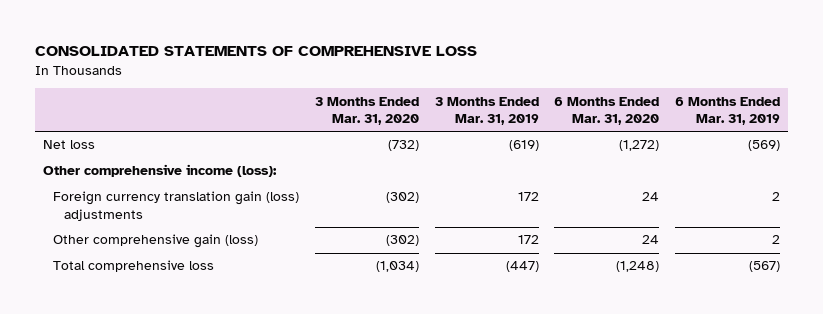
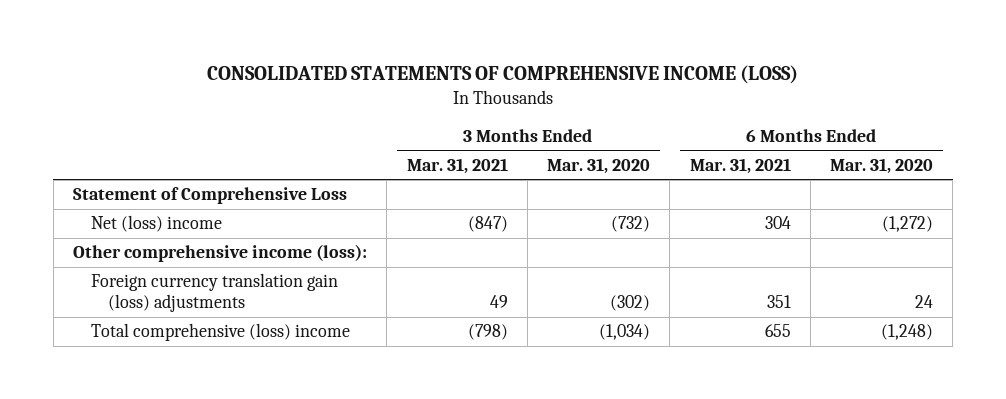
[35,46,478,57] CONSOLIDATED STATEMENTS OF COMPREHENSIVE LOSS -> [207,65,799,85] CONSOLIDATED STATEMENTS OF COMPREHENSIVE INCOME (LOSS)
[434,96,539,126] 3 Months Ended Mar. 31, 2019 -> none
[674,96,780,126] 6 Months Ended Mar. 31, 2019 -> none
none -> [406,157,508,174] Mar. 31, 2021
none -> [689,157,791,174] Mar. 31, 2021
none -> [73,187,348,205] Statement of Comprehensive Loss
[43,140,96,150] Net loss -> [90,215,222,233] Net (loss) income
[53,234,259,249] Other comprehensive gain (loss) -> none
[53,260,215,273] Total comprehensive loss -> [90,323,350,342] Total comprehensive (loss) income

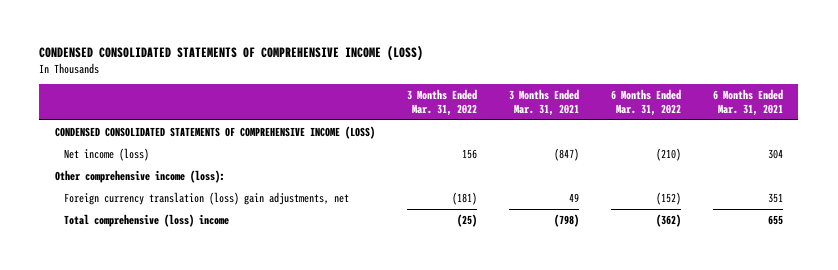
[207,65,799,85] CONSOLIDATED STATEMENTS OF COMPREHENSIVE INCOME (LOSS) -> [39,45,424,62] CONDENSED CONSOLIDATED STATEMENTS OF COMPREHENSIVE INCOME (LOSS)
[547,157,651,174] Mar. 31, 2020 -> none
[830,157,934,174] Mar. 31, 2020 -> none
none -> [407,89,478,117] 3 Months Ended Mar. 31, 2022
none -> [610,89,681,117] 6 Months Ended Mar. 31, 2022
[73,187,348,205] Statement of Comprehensive Loss -> [55,125,376,139] CONDENSED CONSOLIDATED STATEMENTS OF COMPREHENSIVE INCOME (LOSS)
[90,215,222,233] Net (loss) income -> [64,147,150,161] Net income (loss)
[90,273,338,313] Foreign currency translation gain (loss) adjustments -> [64,191,350,205] Foreign currency translation (loss) gain adjustments, net

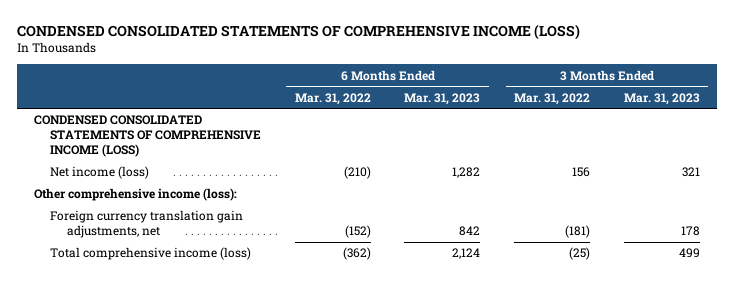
[508,89,579,117] 3 Months Ended Mar. 31, 2021 -> none
[712,89,783,117] 6 Months Ended Mar. 31, 2021 -> none
none -> [404,92,481,105] Mar. 31, 2023
none -> [623,92,700,105] Mar. 31, 2023
[64,191,350,205] Foreign currency translation (loss) gain adjustments, net -> [50,210,244,239] Foreign currency translation gain adjustments, net
[64,213,230,227] Total comprehensive (loss) income -> [50,247,252,261] Total comprehensive income (loss)

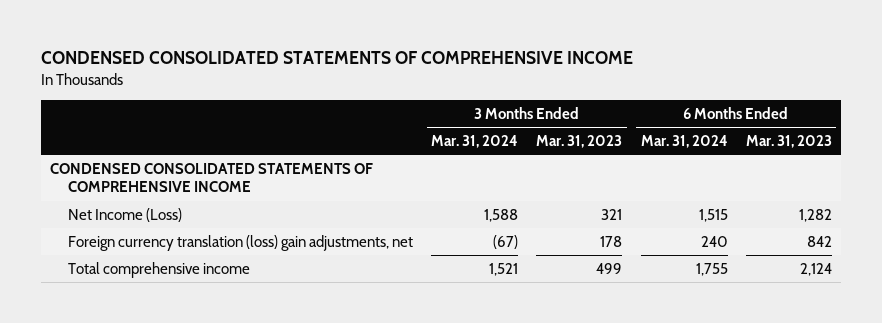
[16,23,580,40] CONDENSED CONSOLIDATED STATEMENTS OF COMPREHENSIVE INCOME (LOSS) -> [40,51,633,65] CONDENSED CONSOLIDATED STATEMENTS OF COMPREHENSIVE INCOME
[294,92,371,105] Mar. 31, 2022 -> none
[514,92,591,105] Mar. 31, 2022 -> none
none -> [431,134,519,148] Mar. 31, 2024
none -> [640,134,728,148] Mar. 31, 2024
[33,188,237,202] Other comprehensive income (loss): -> none
[33,115,262,158] CONDENSED CONSOLIDATED STATEMENTS OF COMPREHENSIVE INCOME (LOSS) -> [49,162,373,193] CONDENSED CONSOLIDATED STATEMENTS OF COMPREHENSIVE INCOME
[50,166,150,180] Net income (loss) -> [67,207,182,222] Net Income (Loss)
[50,210,244,239] Foreign currency translation gain adjustments, net -> [67,234,413,251] Foreign currency translation (loss) gain adjustments, net
[50,247,252,261] Total comprehensive income (loss) -> [67,261,250,278] Total comprehensive income

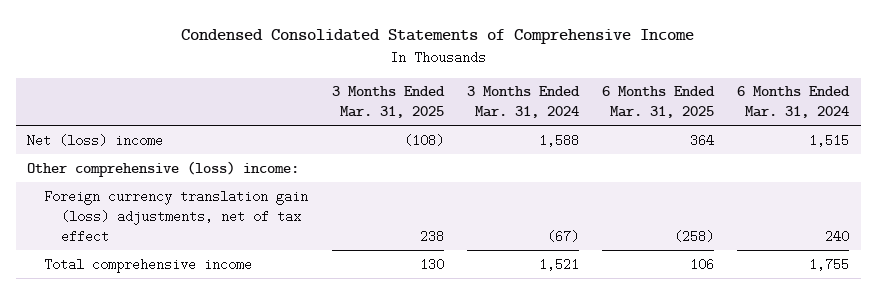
[40,51,633,65] CONDENSED CONSOLIDATED STATEMENTS OF COMPREHENSIVE INCOME -> [181,29,695,45] Condensed Consolidated Statements of Comprehensive Income
[536,134,623,148] Mar. 31, 2023 -> none
[745,134,832,148] Mar. 31, 2023 -> none
none -> [331,86,445,119] 3 Months Ended Mar. 31, 2025
none -> [601,86,715,119] 6 Months Ended Mar. 31, 2025
[49,162,373,193] CONDENSED CONSOLIDATED STATEMENTS OF COMPREHENSIVE INCOME -> none
[67,207,182,222] Net Income (Loss) -> [27,133,164,147] Net (loss) income
none -> [27,160,300,177] Other comprehensive (loss) income:
[67,234,413,251] Foreign currency translation (loss) gain adjustments, net -> [44,189,309,243] Foreign currency translation gain (loss) adjustments, net of tax effect

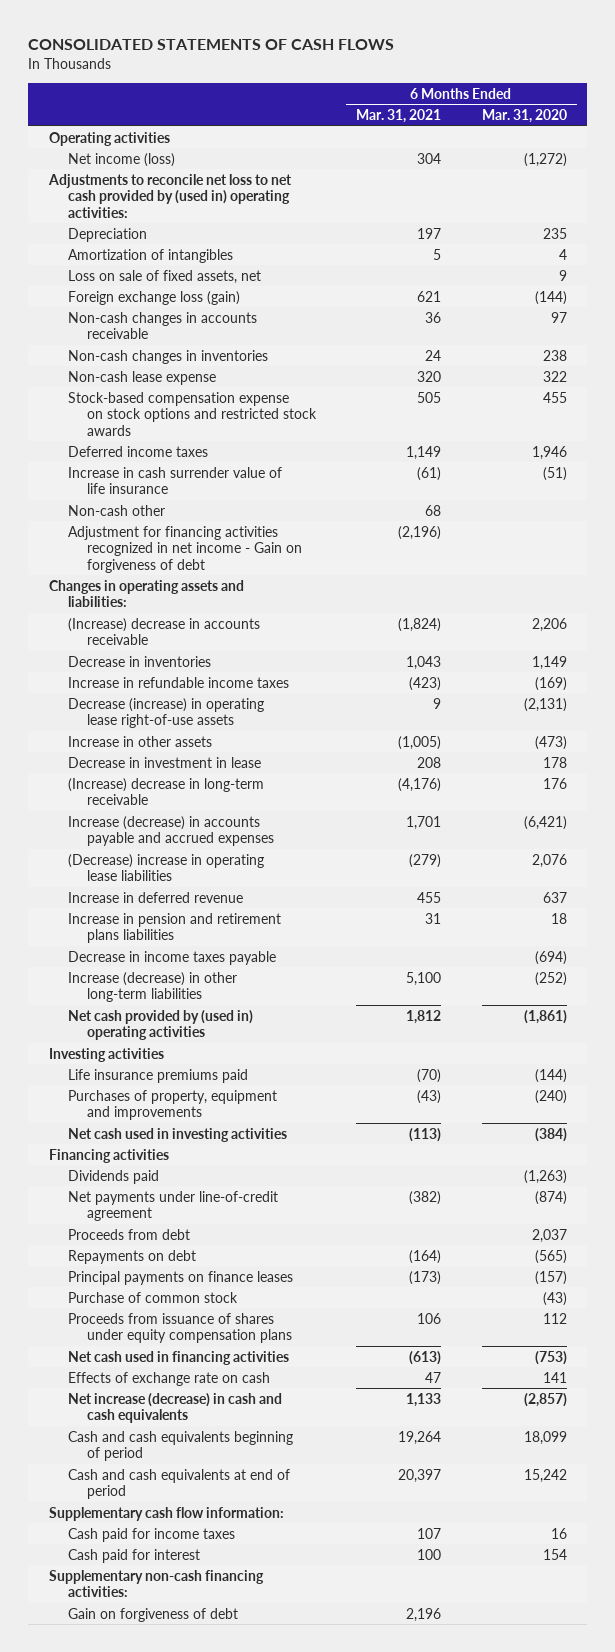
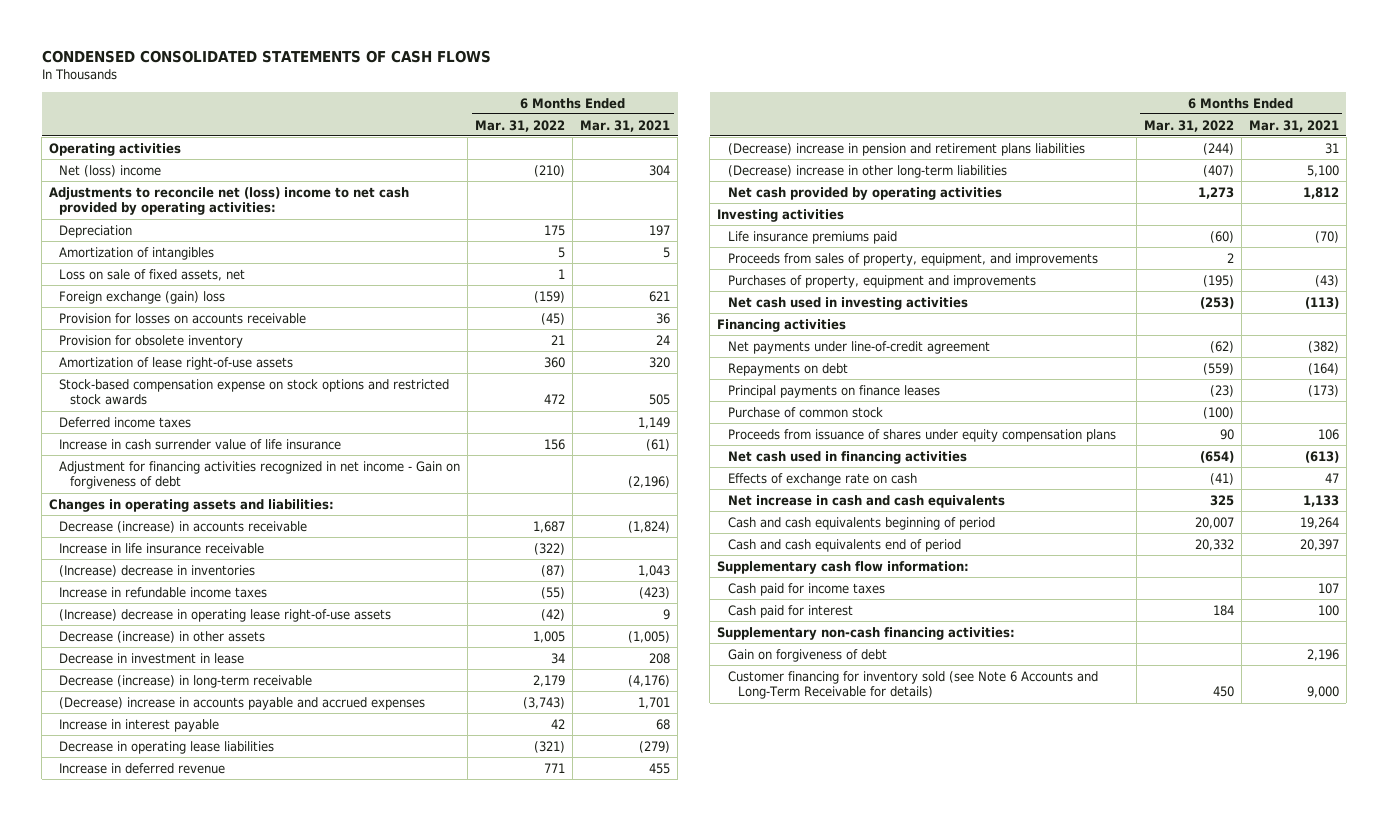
[28,39,395,51] CONSOLIDATED STATEMENTS OF CASH FLOWS -> [41,49,491,63] CONDENSED CONSOLIDATED STATEMENTS OF CASH FLOWS
[481,109,567,124] Mar. 31, 2020 -> none
none -> [475,119,566,132] Mar. 31, 2022
[67,152,175,167] Net income (loss) -> [59,164,162,177] Net (loss) income
[47,173,292,218] Adjustments to reconcile net loss to net cash provided by (used in) operating activities: -> [49,186,410,216] Adjustments to reconcile net (loss) income to net cash provided by operating activities:
[67,311,257,340] Non-cash changes in accounts receivable -> none
[67,370,216,385] Non-cash lease expense -> none
[67,290,240,305] Foreign exchange loss (gain) -> [59,290,226,304] Foreign exchange (gain) loss
none -> [59,312,307,324] Provision for losses on accounts receivable
[67,349,268,364] Non-cash changes in inventories -> [59,334,244,348] Provision for obsolete inventory
none -> [59,356,294,370] Amortization of lease right-of-use assets
[67,504,165,516] Non-cash other -> none
[67,617,260,646] (Increase) decrease in accounts receivable -> [59,520,308,533] Decrease (increase) in accounts receivable
none -> [59,542,265,554] Increase in life insurance receivable
[67,655,211,667] Decrease in inventories -> [59,564,256,577] (Increase) decrease in inventories
[67,697,264,729] Decrease (increase) in operating lease right-of-use assets -> [59,608,392,622] (Increase) decrease in operating lease right-of-use assets
[67,735,212,747] Increase in other assets -> [59,630,266,643] Decrease (increase) in other assets
[67,777,264,806] (Increase) decrease in long-term receivable -> [59,674,313,688] Decrease (increase) in long-term receivable
[67,815,274,847] Increase (decrease) in accounts payable and accrued expenses -> [59,696,426,710] (Decrease) increase in accounts payable and accrued expenses
none -> [59,718,220,732] Increase in interest payable
[67,853,264,882] (Decrease) increase in operating lease liabilities -> [59,740,275,754] Decrease in operating lease liabilities
[67,950,276,965] Decrease in income taxes payable -> none
[67,912,281,944] Increase in pension and retirement plans liabilities -> [727,142,1085,156] (Decrease) increase in pension and retirement plans liabilities
[67,971,237,1003] Increase (decrease) in other long-term liabilities -> [727,164,1007,178] (Decrease) increase in other long-term liabilities
[67,1009,253,1041] Net cash provided by (used in) operating activities -> [727,186,1002,200] Net cash provided by operating activities
none -> [727,252,1098,266] Proceeds from sales of property, equipment, and improvements
[67,1169,159,1184] Dividends paid -> none
[67,1228,190,1240] Proceeds from debt -> none
[67,1392,282,1424] Net increase (decrease) in cash and cash equivalents -> [727,494,1005,508] Net increase in cash and cash equivalents
[67,1468,290,1500] Cash and cash equivalents at end of period -> [727,538,961,552] Cash and cash equivalents end of period
none -> [727,670,1098,700] Customer financing for inventory sold (see Note 6 Accounts and Long-Term Receivable for details)

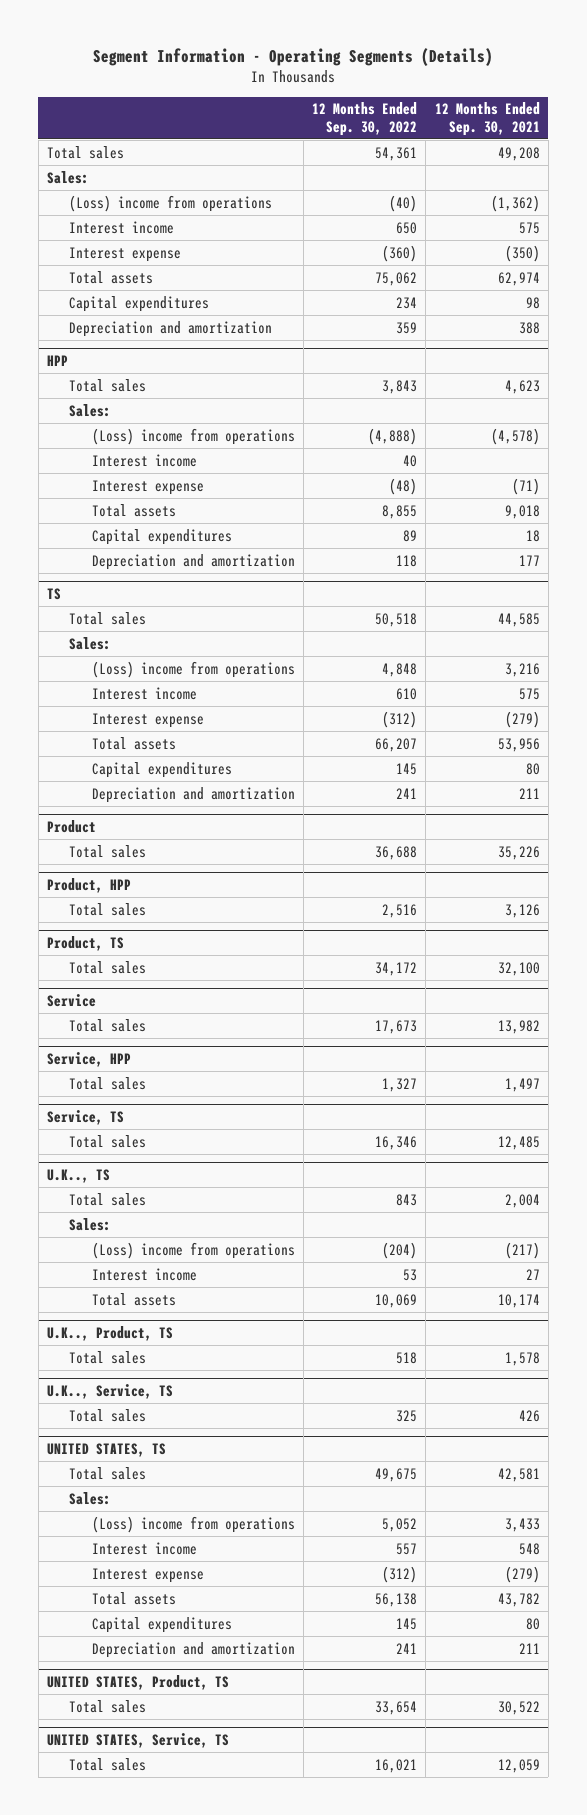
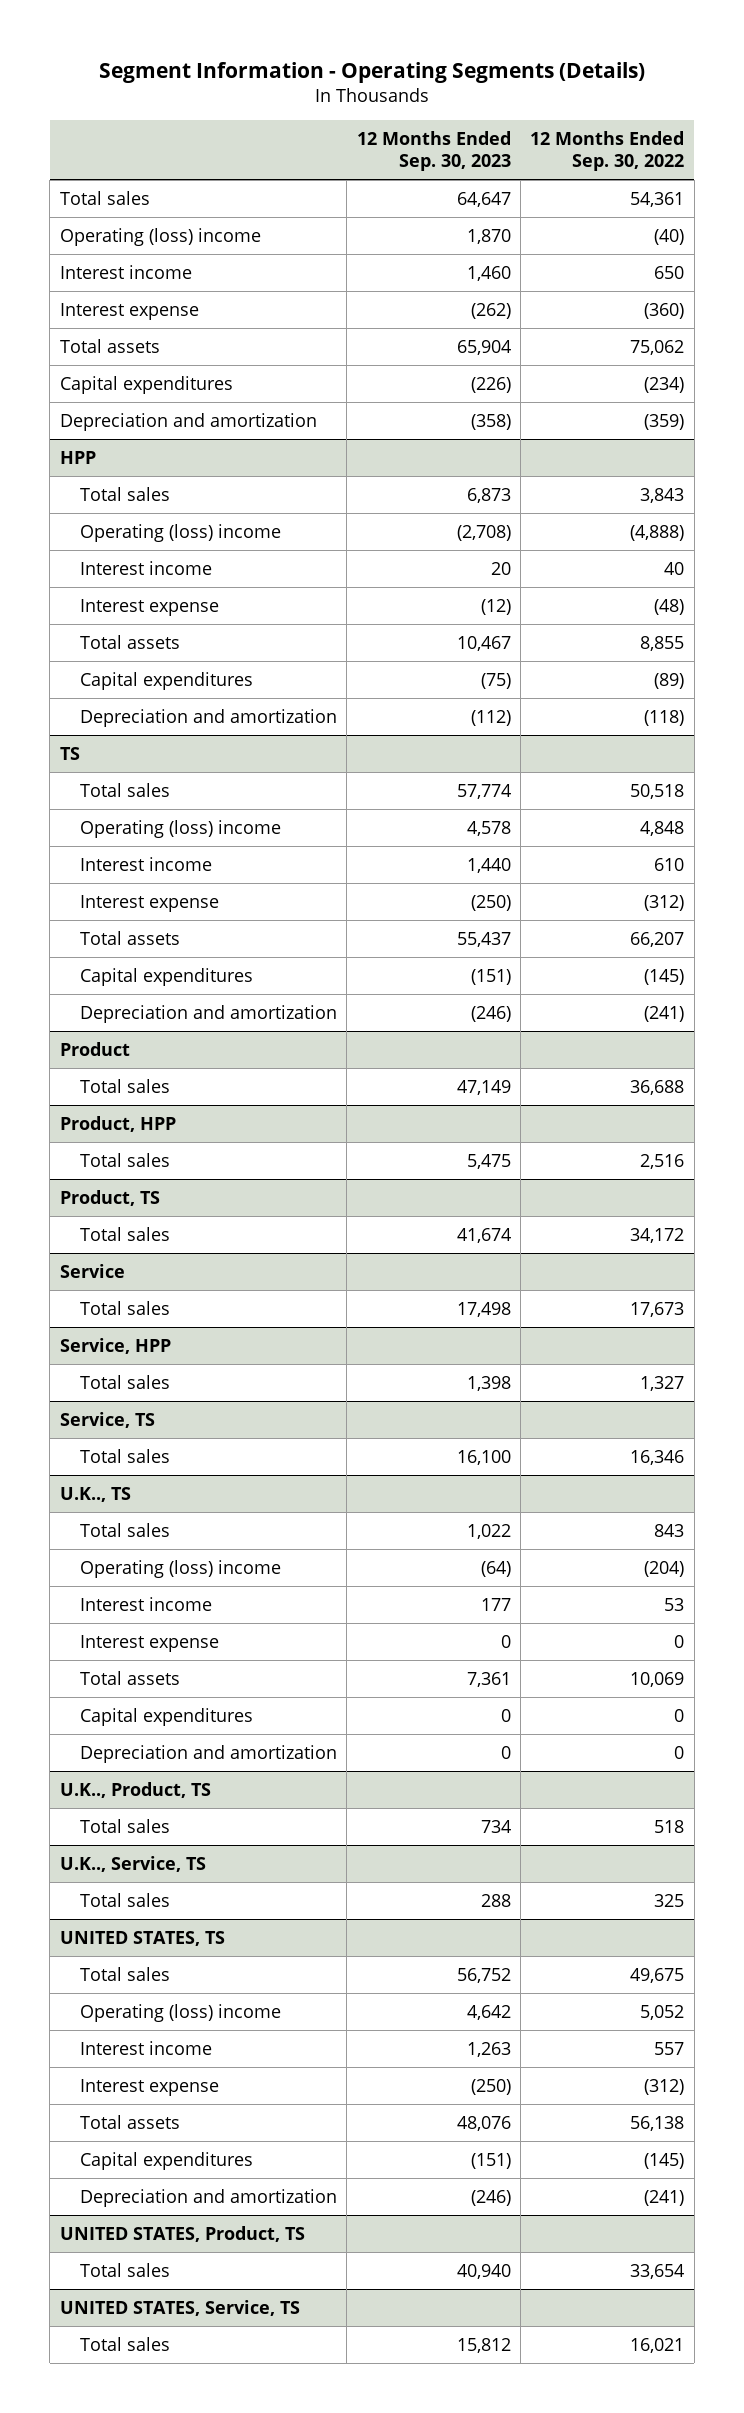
[434,102,540,136] 12 Months Ended Sep. 30, 2021 -> none
none -> [356,131,511,172] 12 Months Ended Sep. 30, 2023
[47,170,90,184] Sales: -> none
[69,194,273,212] (Loss) income from operations -> [59,227,261,246] Operating (loss) income
[396,296,418,309] 234 -> [644,376,685,393] (234)
[396,321,418,334] 359 -> [644,413,685,430] (359)
[69,403,112,417] Sales: -> none
[91,427,295,445] (Loss) income from operations -> [80,523,282,542] Operating (loss) income
[403,529,418,542] 89 -> [654,672,685,689] (89)
[396,554,418,567] 118 -> [644,709,685,726] (118)
[69,636,112,650] Sales: -> none
[91,660,295,678] (Loss) income from operations -> [80,819,282,838] Operating (loss) income
[396,762,418,775] 145 -> [644,968,685,985] (145)
[396,787,418,799] 241 -> [644,1005,685,1022] (241)
[69,1217,112,1231] Sales: -> none
[91,1241,295,1259] (Loss) income from operations -> [80,1559,282,1578] Operating (loss) income
none -> [80,1634,220,1652] Interest expense
none -> [80,1707,254,1726] Capital expenditures
none -> [80,1744,338,1763] Depreciation and amortization
[69,1491,112,1505] Sales: -> none
[91,1515,295,1533] (Loss) income from operations -> [80,2003,282,2022] Operating (loss) income
[396,1617,418,1630] 145 -> [644,2152,685,2169] (145)
[396,1642,418,1654] 241 -> [644,2189,685,2206] (241)

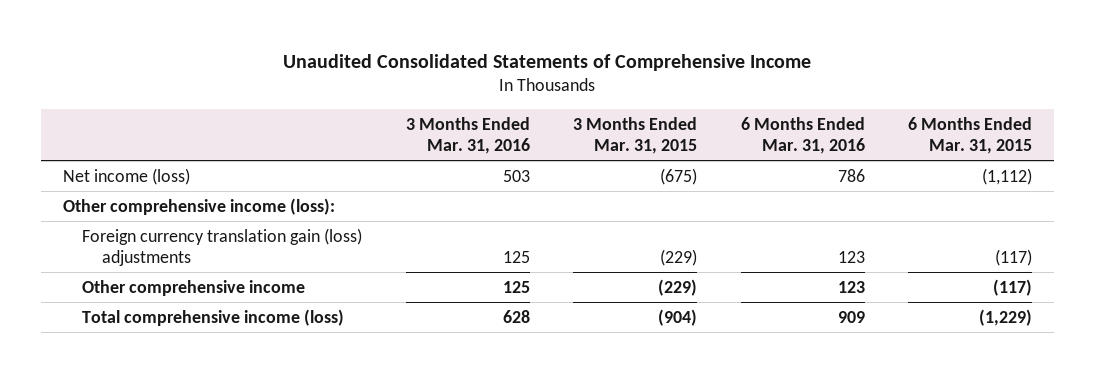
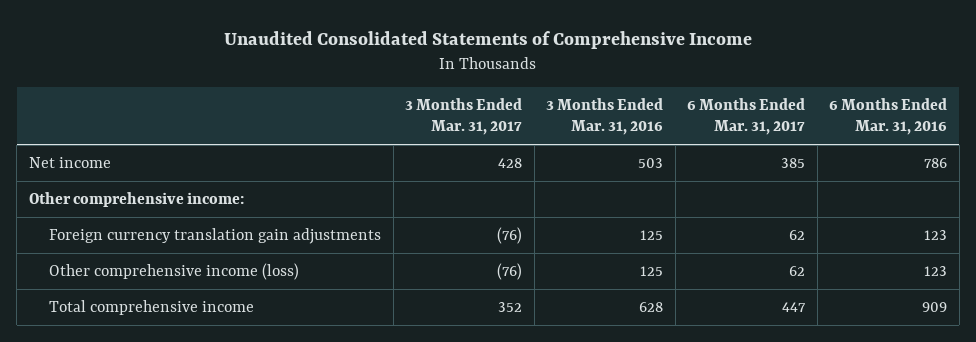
[573,116,698,154] 3 Months Ended Mar. 31, 2015 -> none
[908,116,1033,154] 6 Months Ended Mar. 31, 2015 -> none
none -> [405,97,523,136] 3 Months Ended Mar. 31, 2017
none -> [687,97,806,136] 6 Months Ended Mar. 31, 2017
[62,167,190,185] Net income (loss) -> [28,156,111,168] Net income
[62,197,335,215] Other comprehensive income (loss): -> [28,191,244,207] Other comprehensive income:
[82,227,363,266] Foreign currency translation gain (loss) adjustments -> [49,227,382,244] Foreign currency translation gain adjustments
[82,279,306,296] Other comprehensive income -> [49,262,300,280] Other comprehensive income (loss)
[82,308,345,326] Total comprehensive income (loss) -> [49,299,255,315] Total comprehensive income

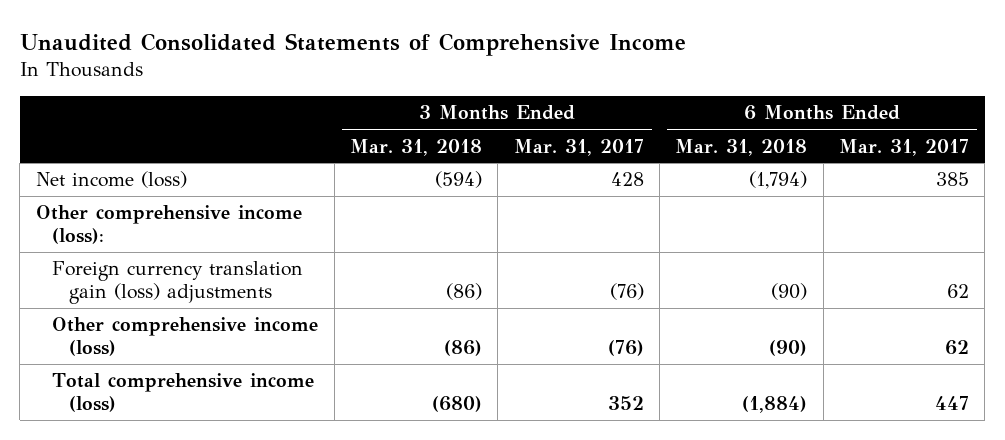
[546,97,664,136] 3 Months Ended Mar. 31, 2016 -> none
[829,97,948,136] 6 Months Ended Mar. 31, 2016 -> none
none -> [349,138,482,156] Mar. 31, 2018
none -> [675,138,808,156] Mar. 31, 2018
[28,156,111,168] Net income -> [35,171,187,189] Net income (loss)
[28,191,244,207] Other comprehensive income: -> [35,205,302,244] Other comprehensive income (loss):
[49,227,382,244] Foreign currency translation gain adjustments -> [52,261,304,304] Foreign currency translation gain (loss) adjustments
[49,299,255,315] Total comprehensive income -> [52,373,315,412] Total comprehensive income (loss)

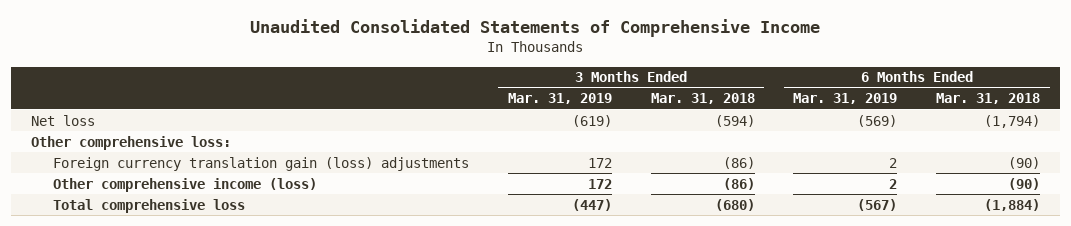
[513,138,644,156] Mar. 31, 2017 -> none
[839,138,970,156] Mar. 31, 2017 -> none
none -> [507,93,612,105] Mar. 31, 2019
none -> [793,93,898,105] Mar. 31, 2019
[35,171,187,189] Net income (loss) -> [30,114,95,126] Net loss
[35,205,302,244] Other comprehensive income (loss): -> [30,135,231,150] Other comprehensive loss:
[52,373,315,412] Total comprehensive income (loss) -> [53,198,246,213] Total comprehensive loss

